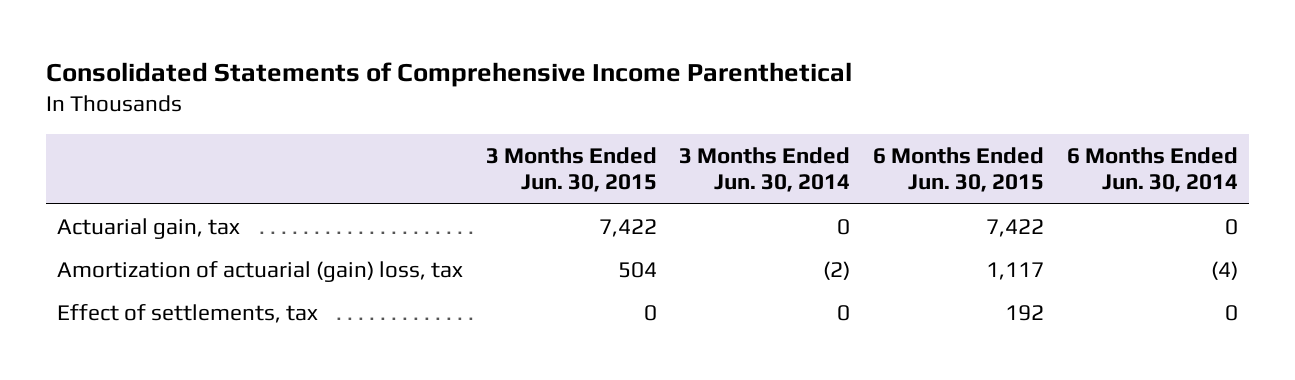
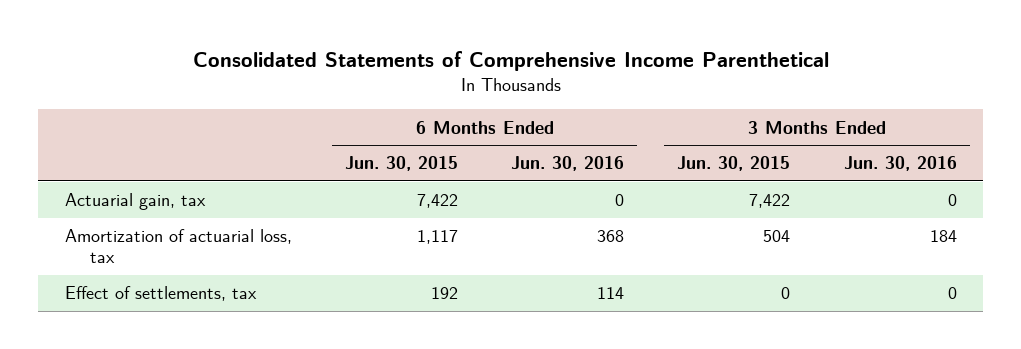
[679,146,851,193] 3 Months Ended Jun. 30, 2014 -> none
[1066,146,1238,193] 6 Months Ended Jun. 30, 2014 -> none
none -> [511,156,625,172] Jun. 30, 2016
none -> [843,156,957,172] Jun. 30, 2016
[57,261,464,283] Amortization of actuarial (gain) loss, tax -> [64,229,292,264] Amortization of actuarial loss, tax

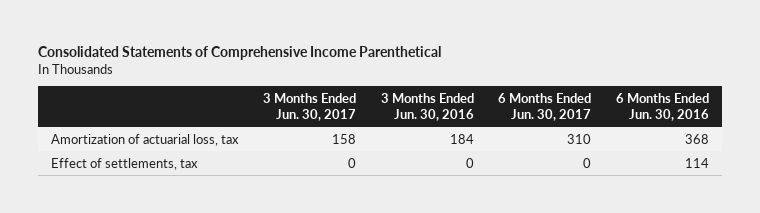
[345,156,459,172] Jun. 30, 2015 -> none
[677,156,791,172] Jun. 30, 2015 -> none
none -> [262,92,356,121] 3 Months Ended Jun. 30, 2017
none -> [498,92,592,121] 6 Months Ended Jun. 30, 2017
[64,193,206,211] Actuarial gain, tax -> none

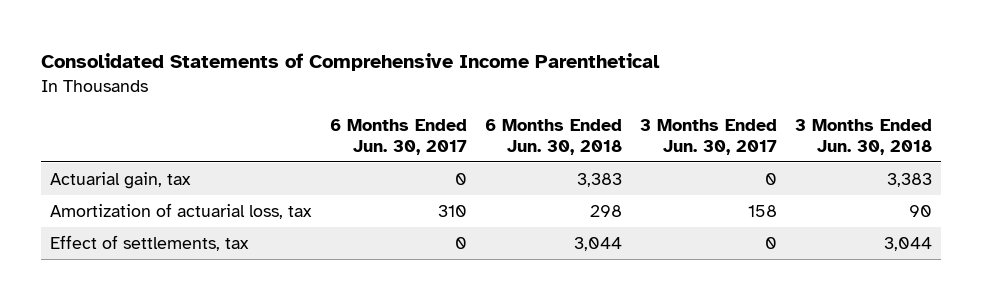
[380,92,474,121] 3 Months Ended Jun. 30, 2016 -> none
[616,92,710,121] 6 Months Ended Jun. 30, 2016 -> none
none -> [484,119,622,155] 6 Months Ended Jun. 30, 2018
none -> [795,119,933,155] 3 Months Ended Jun. 30, 2018
none -> [50,171,192,189] Actuarial gain, tax

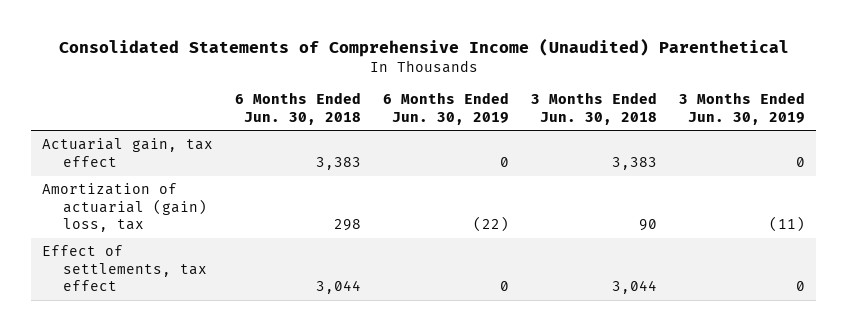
[41,53,661,72] Consolidated Statements of Comprehensive Income Parenthetical -> [58,37,789,57] Consolidated Statements of Comprehensive Income (Unaudited) Parenthetical
[329,119,467,155] 6 Months Ended Jun. 30, 2017 -> none
[640,119,778,155] 3 Months Ended Jun. 30, 2017 -> none
none -> [383,91,510,125] 6 Months Ended Jun. 30, 2019
none -> [679,91,806,125] 3 Months Ended Jun. 30, 2019
[50,171,192,189] Actuarial gain, tax -> [42,138,214,167] Actuarial gain, tax effect
[50,202,313,219] Amortization of actuarial loss, tax -> [42,183,207,233] Amortization of actuarial (gain) loss, tax
[50,234,250,251] Effect of settlements, tax -> [42,245,207,292] Effect of settlements, tax effect

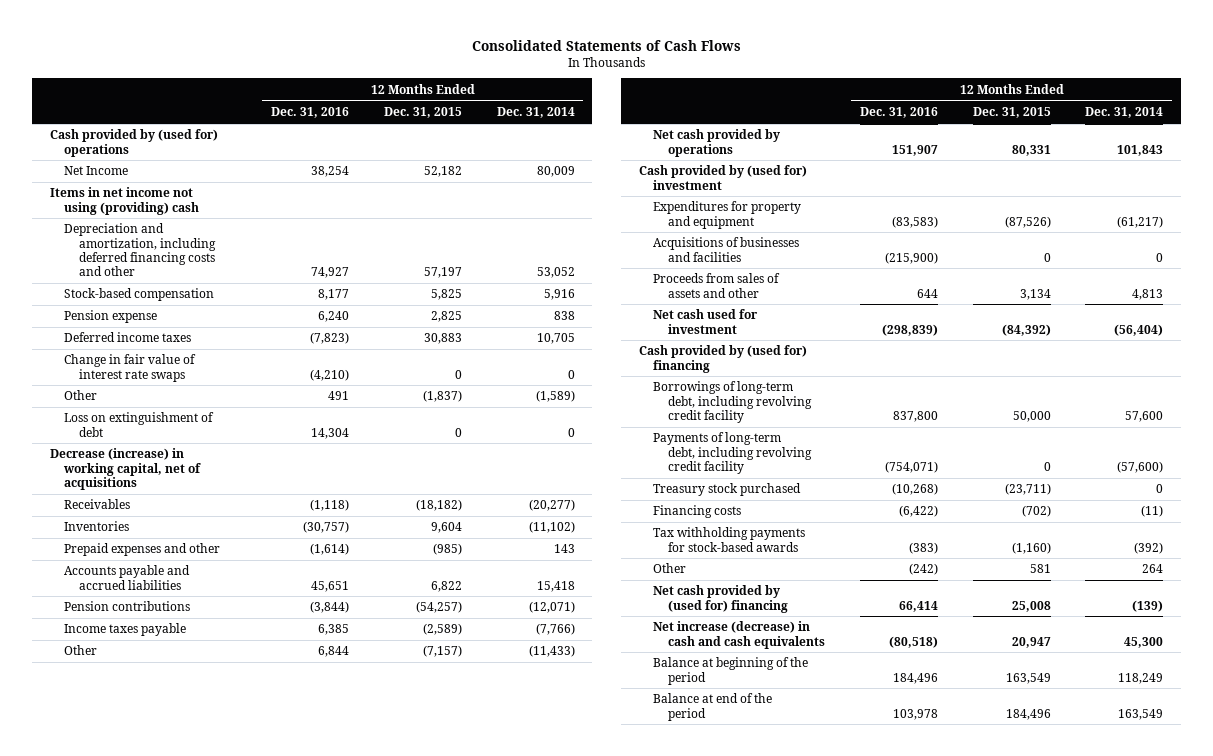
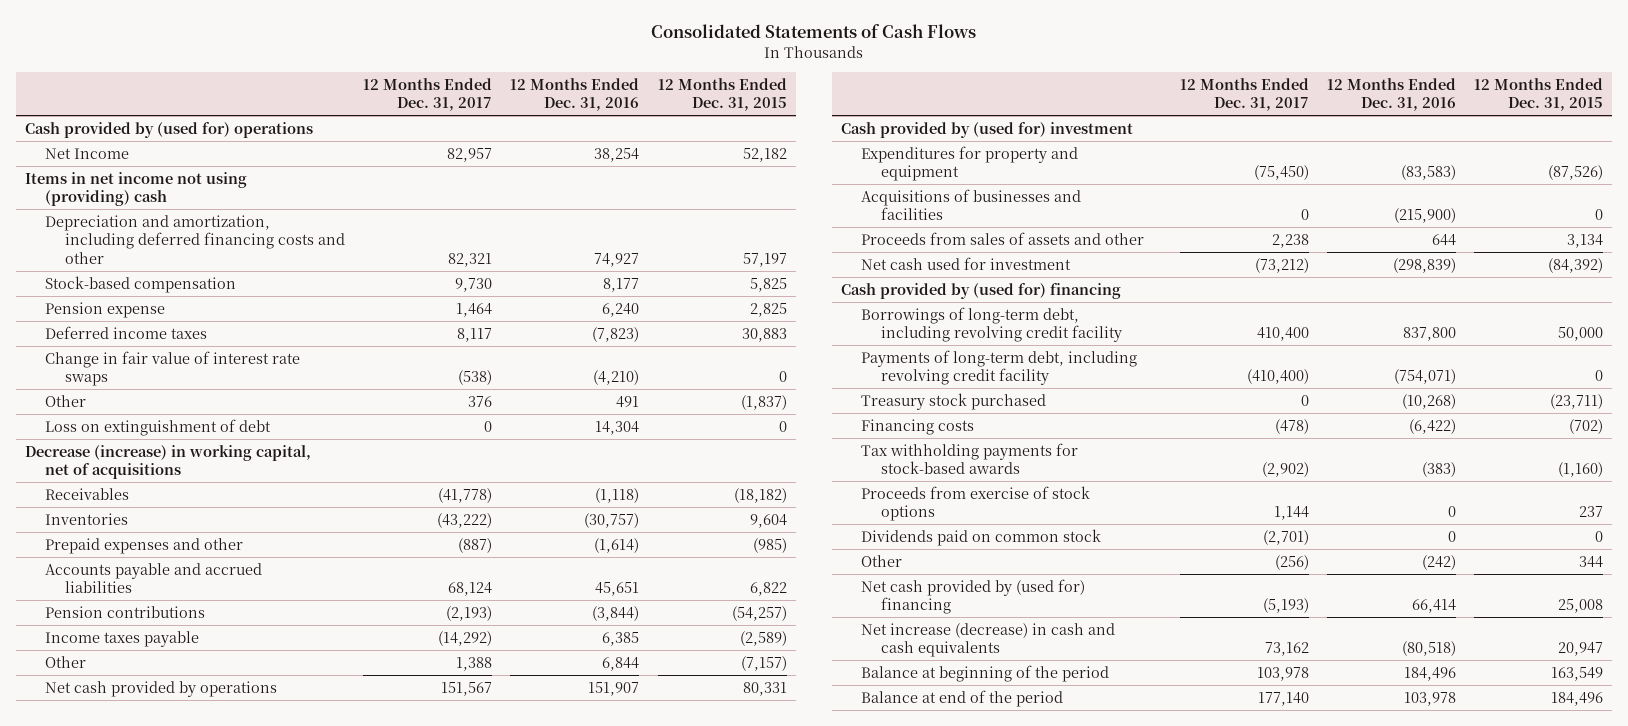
[496,107,575,119] Dec. 31, 2014 -> none
none -> [363,77,493,112] 12 Months Ended Dec. 31, 2017
none -> [861,485,1091,522] Proceeds from exercise of stock options
none -> [861,528,1102,546] Dividends paid on common stock
[1029,564,1051,574] 581 -> [1578,555,1603,568] 344

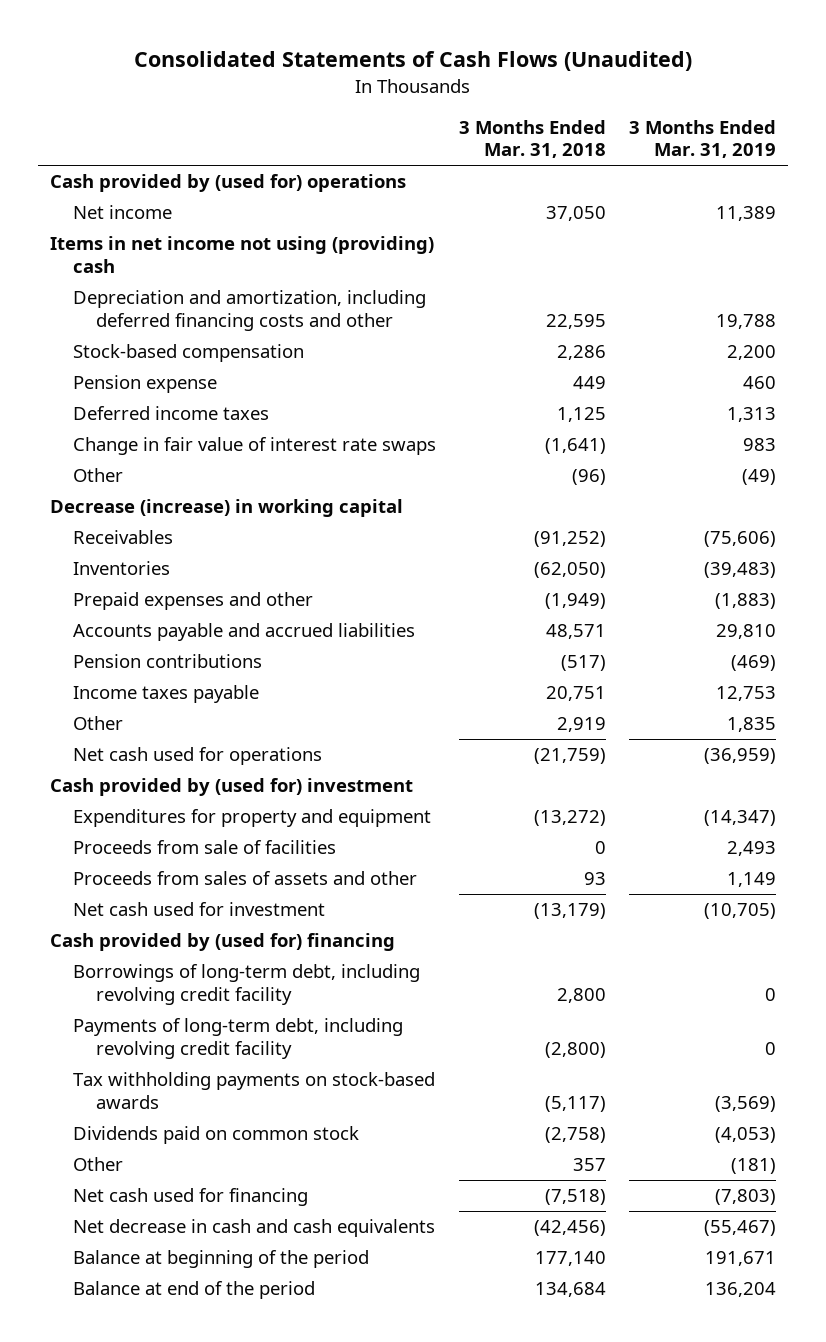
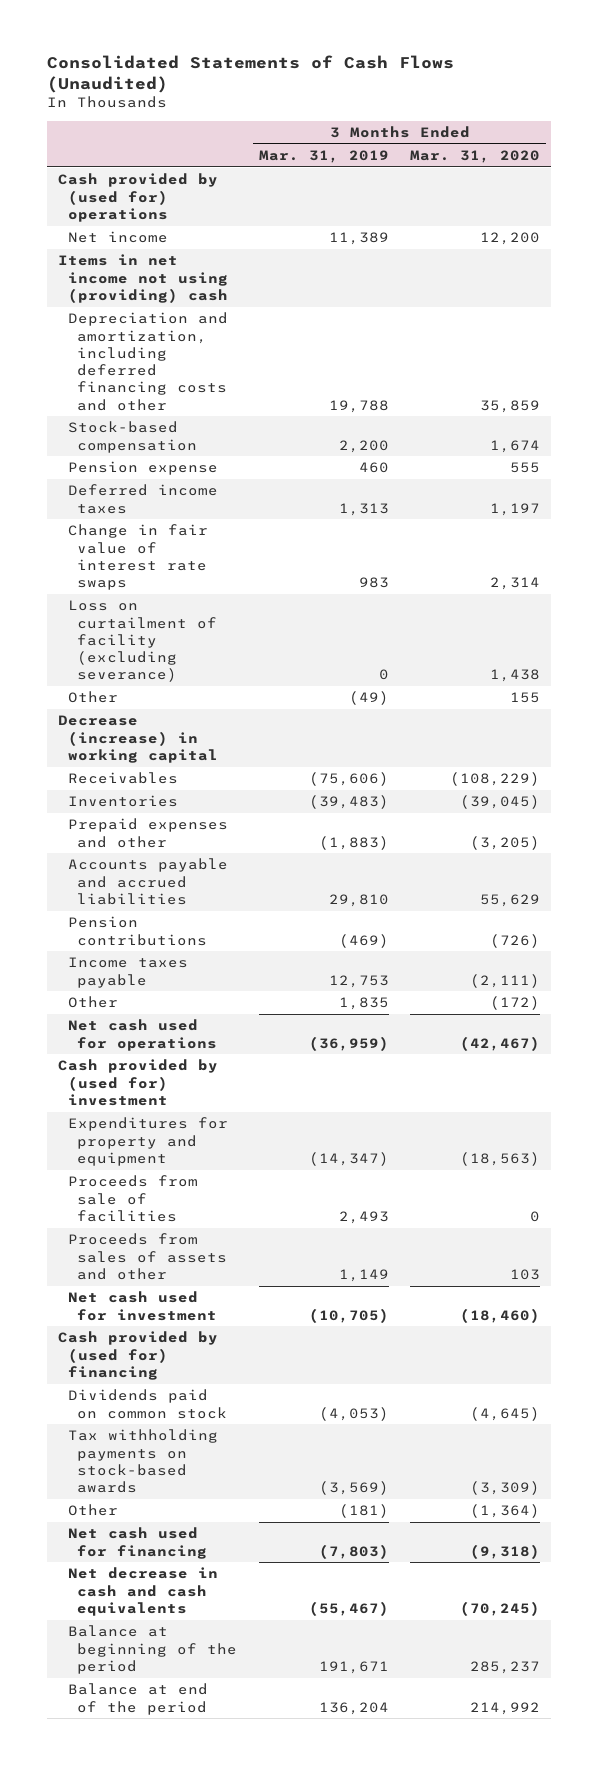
[459,119,607,159] 3 Months Ended Mar. 31, 2018 -> none
none -> [410,150,541,164] Mar. 31, 2020
none -> [67,600,218,683] Loss on curtailment of facility (excluding severance)
[72,964,420,1006] Borrowings of long-term debt, including revolving credit facility -> none
[72,1018,403,1060] Payments of long-term debt, including revolving credit facility -> none
[72,1072,435,1110] Tax withholding payments on stock-based awards -> [67,1429,218,1494] Tax withholding payments on stock-based awards

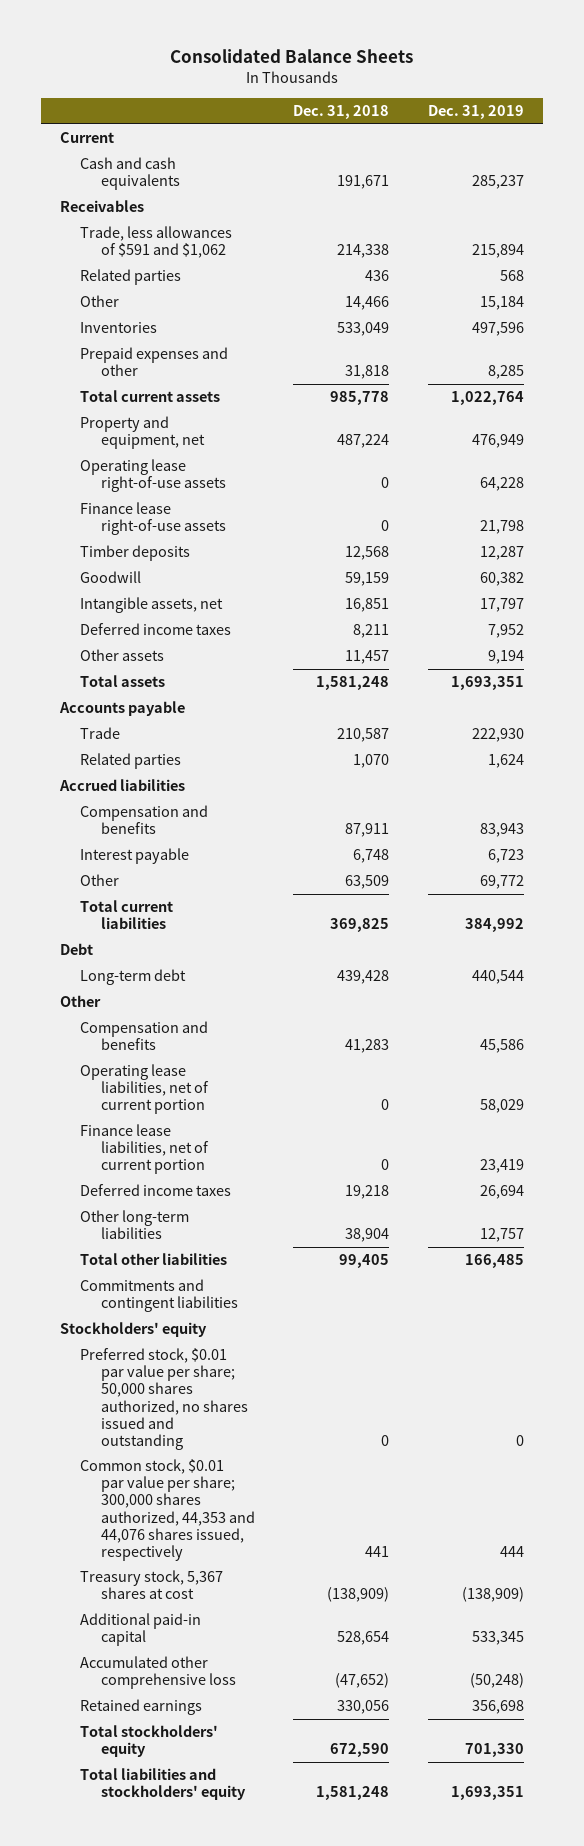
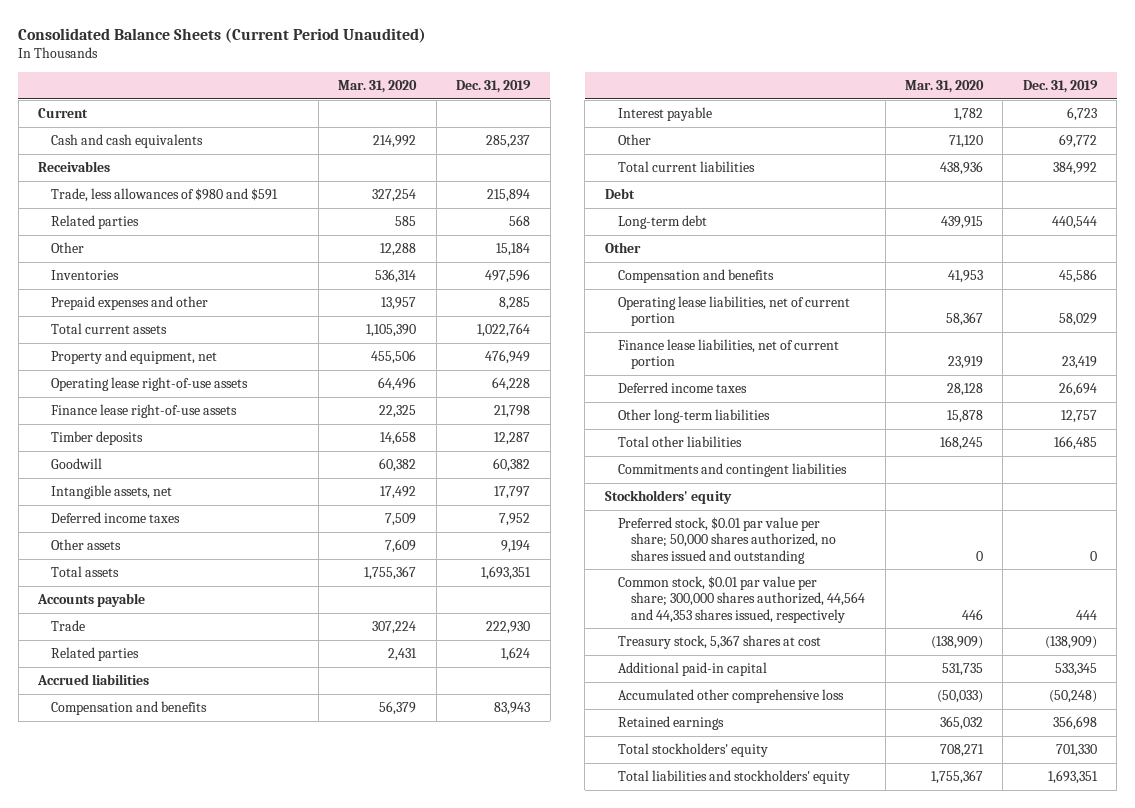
[170,49,414,64] Consolidated Balance Sheets -> [18,27,427,43] Consolidated Balance Sheets (Current Period Unaudited)
[293,105,390,120] Dec. 31, 2018 -> none
none -> [338,80,418,94] Mar. 31, 2020
[80,226,233,259] Trade, less allowances of $591 and $1,062 -> [51,188,279,203] Trade, less allowances of $980 and $591
[80,1459,255,1561] Common stock, $0.01 par value per share; 300,000 shares authorized, 44,353 and 44,076 shares issued, respectively -> [617,576,866,623] Common stock, $0.01 par value per share; 300,000 shares authorized, 44,564 and 44,353 shares issued, respectively

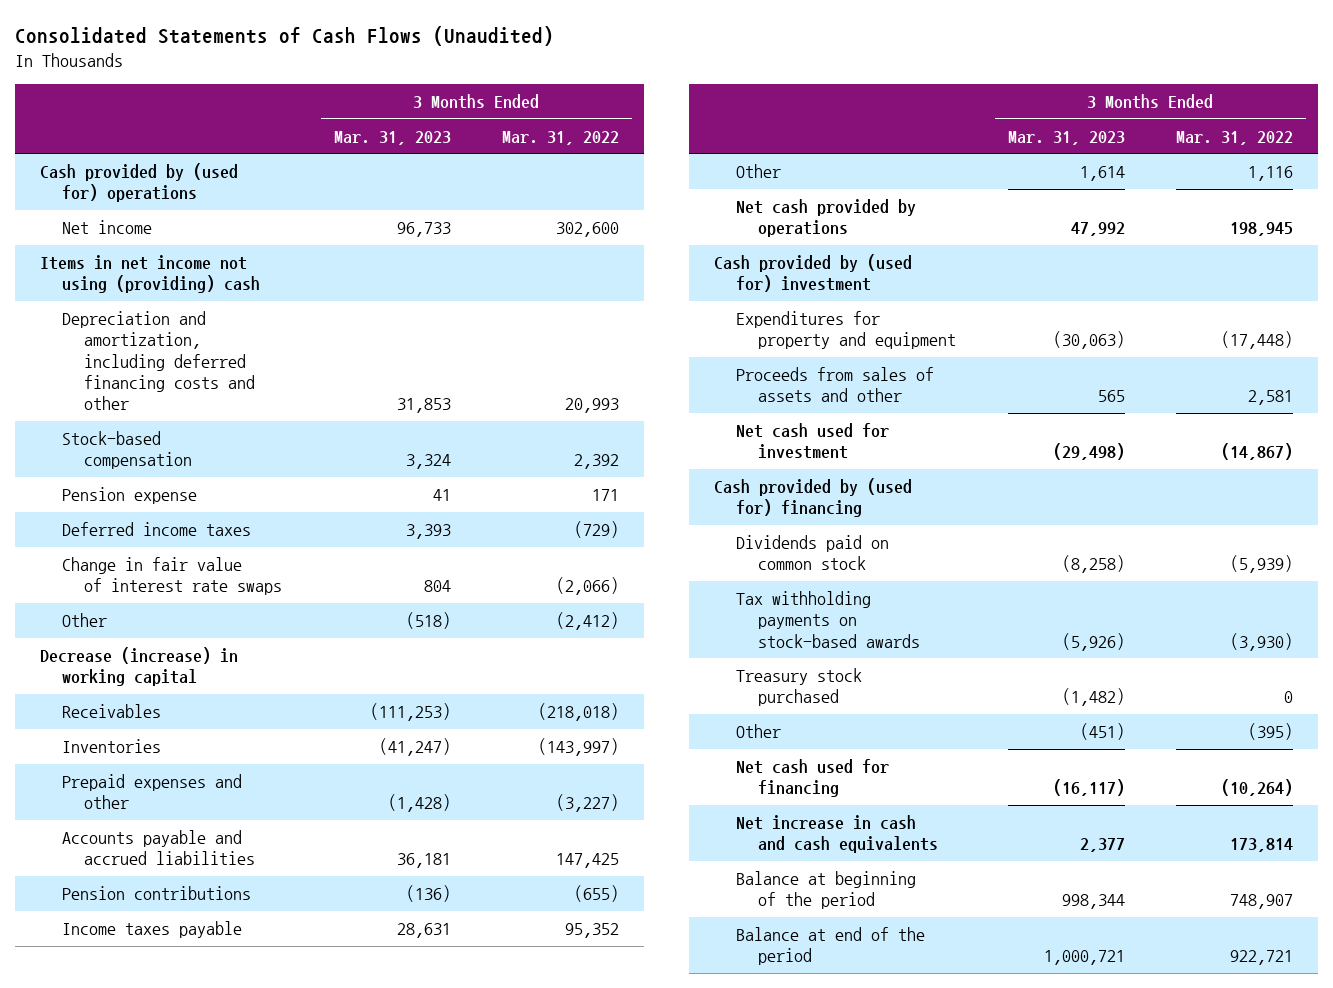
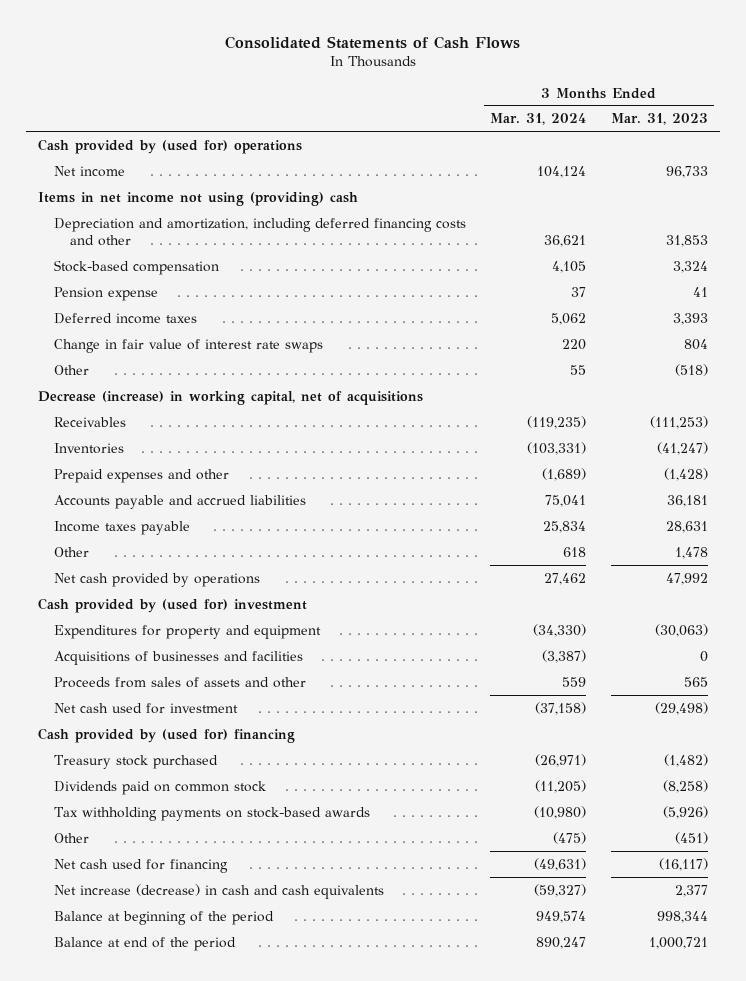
[14,26,554,47] Consolidated Statements of Cash Flows (Unaudited) -> [224,35,520,49] Consolidated Statements of Cash Flows
[501,130,619,145] Mar. 31, 2022 -> none
none -> [490,113,587,126] Mar. 31, 2024
[40,647,239,687] Decrease (increase) in working capital -> [38,390,424,405] Decrease (increase) in working capital, net of acquisitions
[62,886,252,901] Pension contributions -> none
[1079,166,1125,182] 1,614 -> [674,546,708,559] 1,478
none -> [54,650,304,665] Acquisitions of businesses and facilities
[736,668,863,707] Treasury stock purchased -> [54,754,219,769] Treasury stock purchased
[736,815,939,854] Net increase in cash and cash equivalents -> [54,883,385,899] Net increase (decrease) in cash and cash equivalents

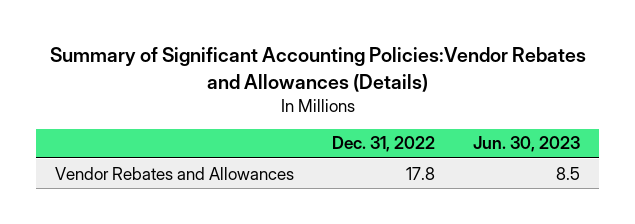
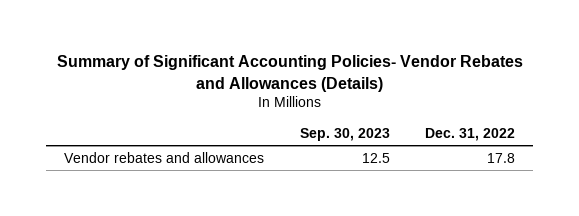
[49,47,586,92] Summary of Significant Accounting Policies:Vendor Rebates and Allowances (Details) -> [56,55,523,92] Summary of Significant Accounting Policies- Vendor Rebates and Allowances (Details)
[473,136,581,153] Jun. 30, 2023 -> none
none -> [299,128,390,142] Sep. 30, 2023
[54,166,294,180] Vendor Rebates and Allowances -> [63,151,264,163] Vendor rebates and allowances

